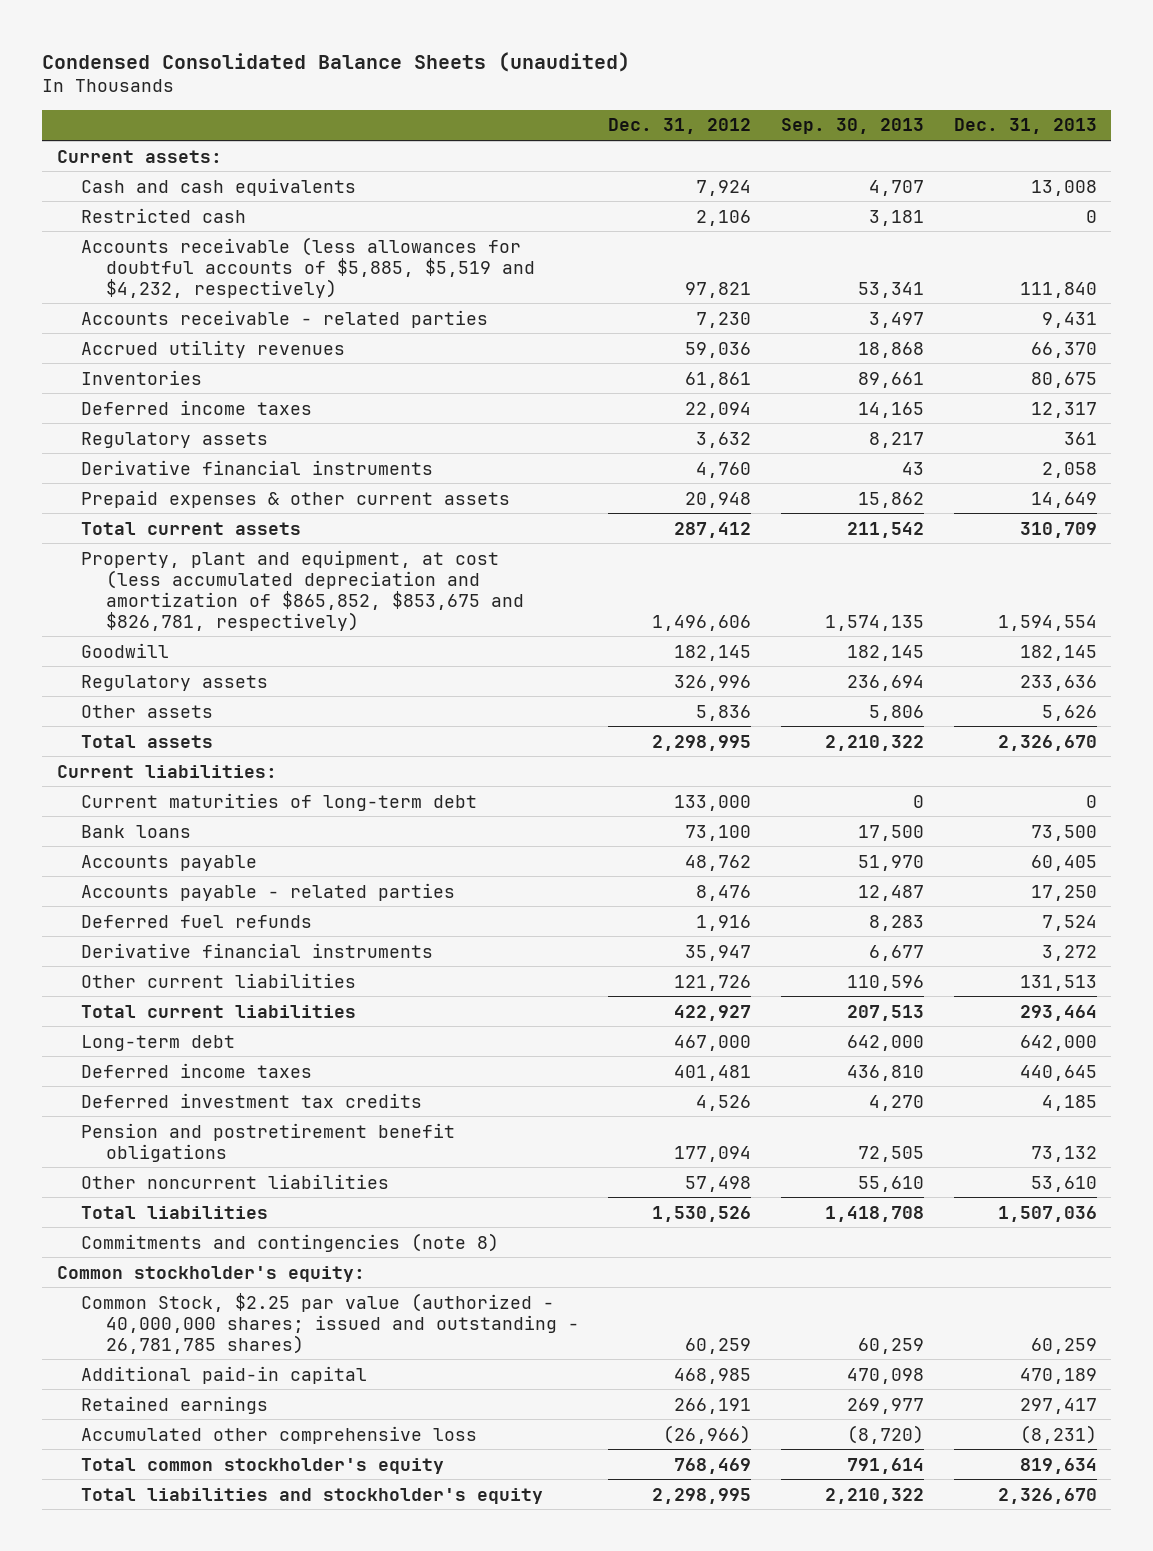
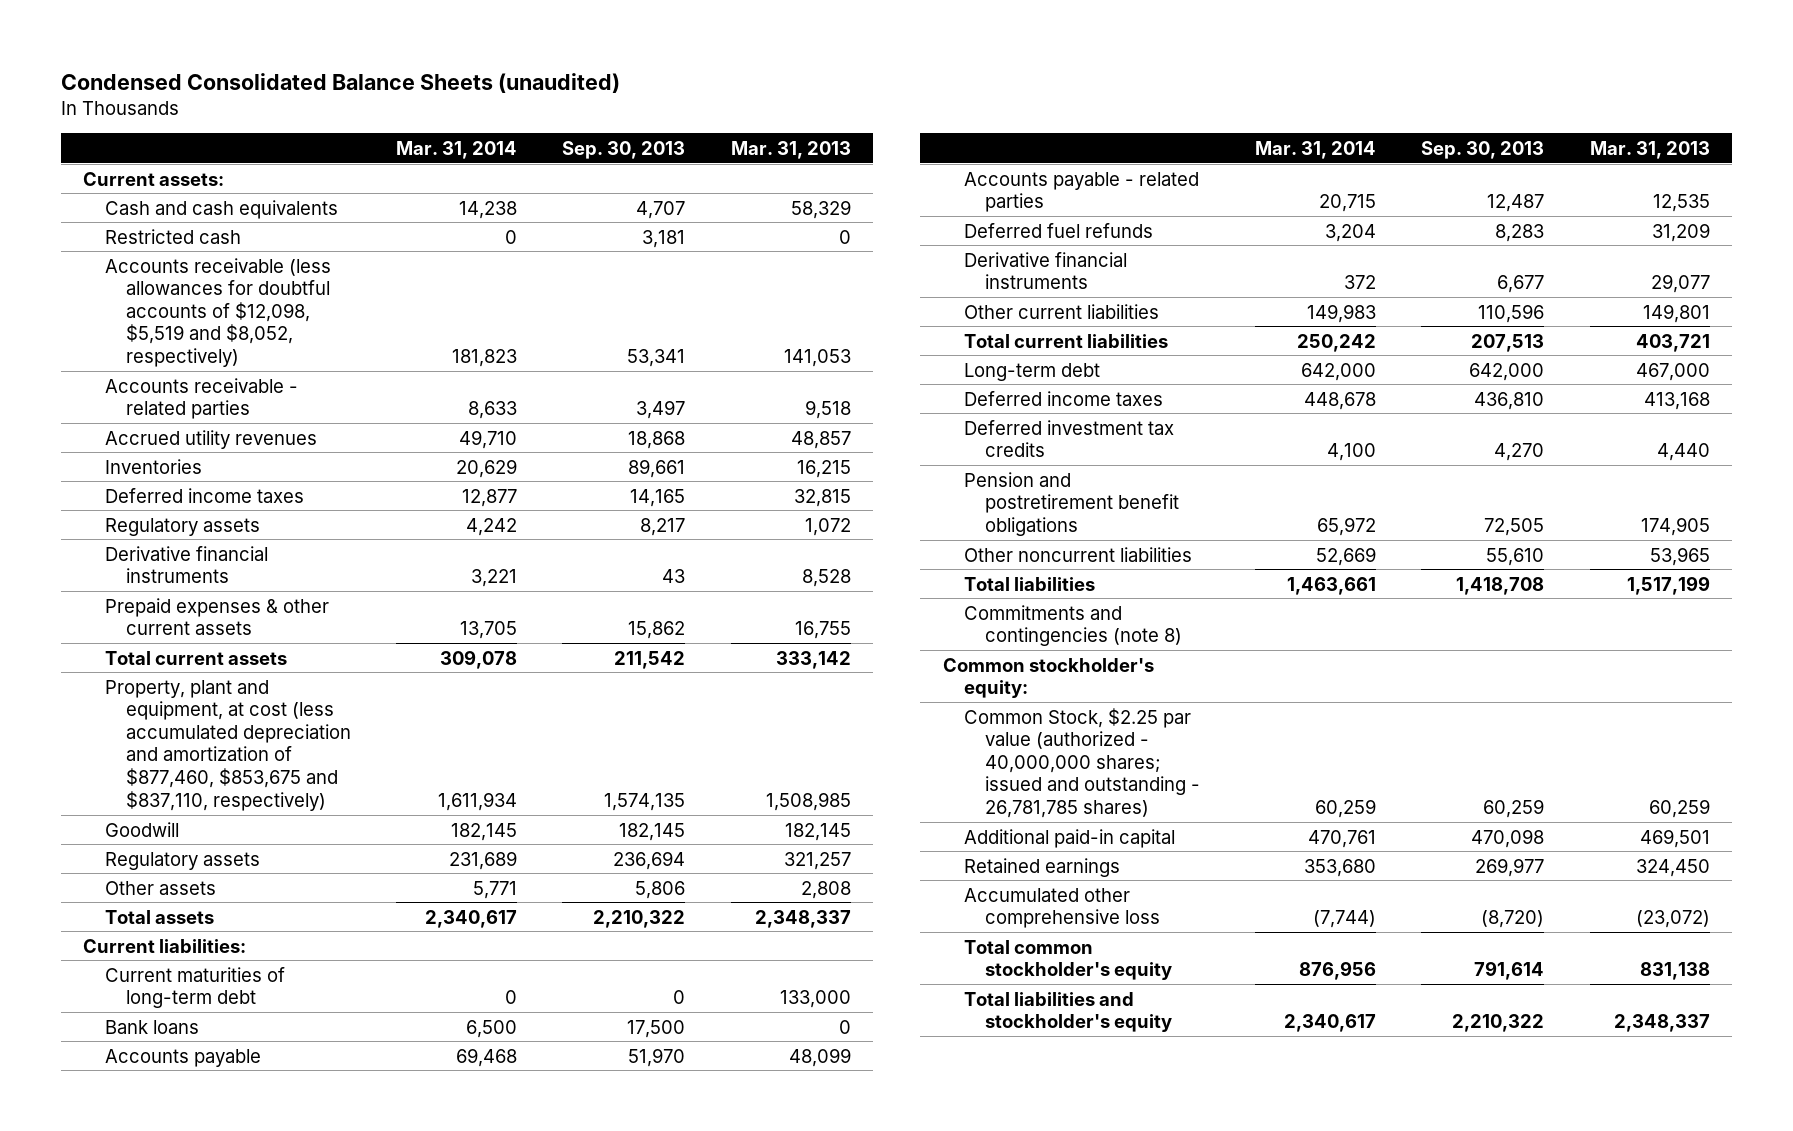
[608,118,752,135] Dec. 31, 2012 -> none
[953,118,1097,135] Dec. 31, 2013 -> none
none -> [395,140,517,159] Mar. 31, 2014
none -> [730,140,851,159] Mar. 31, 2013
[81,236,535,298] Accounts receivable (less allowances for doubtful accounts of $5,885, $5,519 and $4,232, respectively) -> [104,257,331,367] Accounts receivable (less allowances for doubtful accounts of $12,098, $5,519 and $8,052, respectively)
[81,549,524,631] Property, plant and equipment, at cost (less accumulated depreciation and amortization of $865,852, $853,675 and $826,781, respectively) -> [104,679,351,811] Property, plant and equipment, at cost (less accumulated depreciation and amortization of $877,460, $853,675 and $837,110, respectively)

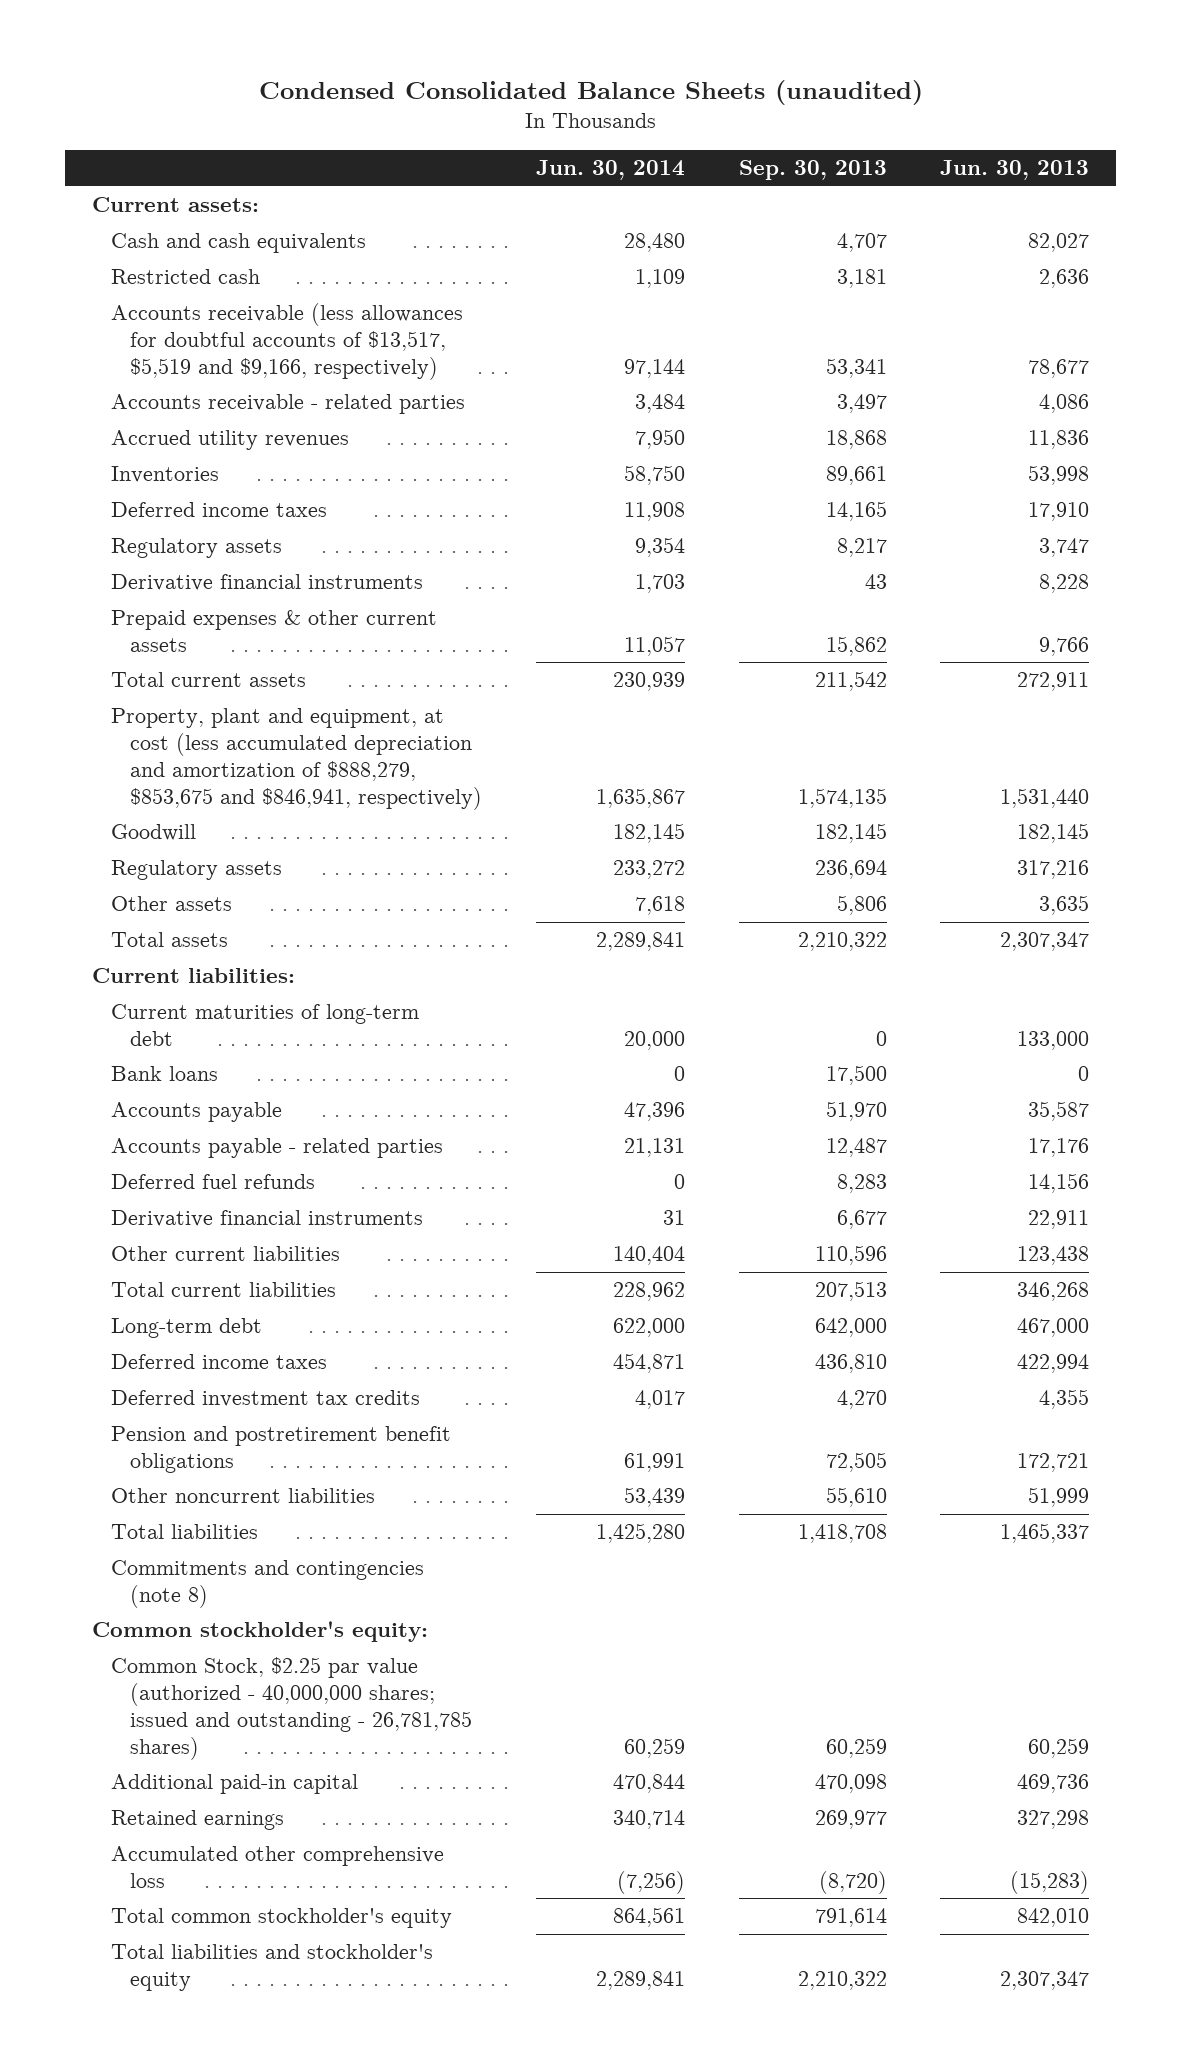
[395,140,517,159] Mar. 31, 2014 -> none
[730,140,851,159] Mar. 31, 2013 -> none
none -> [536,160,686,181] Jun. 30, 2014
none -> [940,160,1090,181] Jun. 30, 2013
[104,257,331,367] Accounts receivable (less allowances for doubtful accounts of $12,098, $5,519 and $8,052, respectively) -> [111,303,464,380] Accounts receivable (less allowances for doubtful accounts of $13,517, $5,519 and $9,166, respectively)
[104,679,351,811] Property, plant and equipment, at cost (less accumulated depreciation and amortization of $877,460, $853,675 and $837,110, respectively) -> [111,708,483,810] Property, plant and equipment, at cost (less accumulated depreciation and amortization of $888,279, $853,675 and $846,941, respectively)

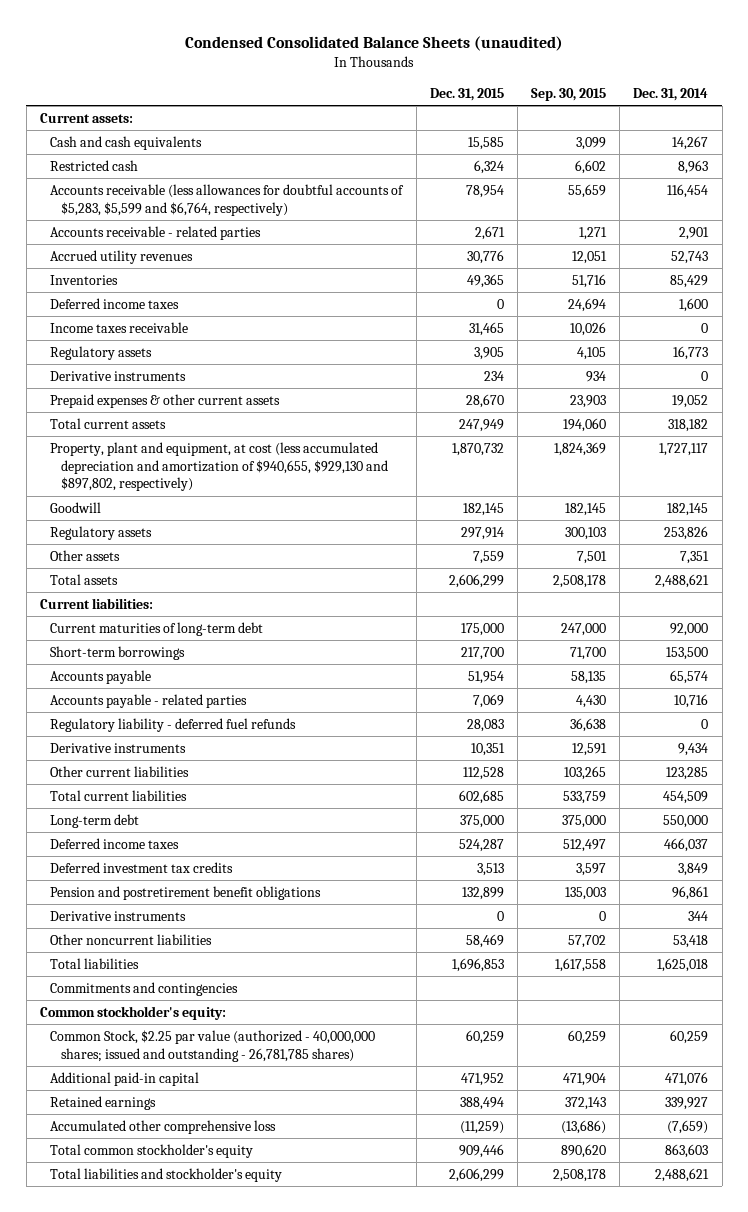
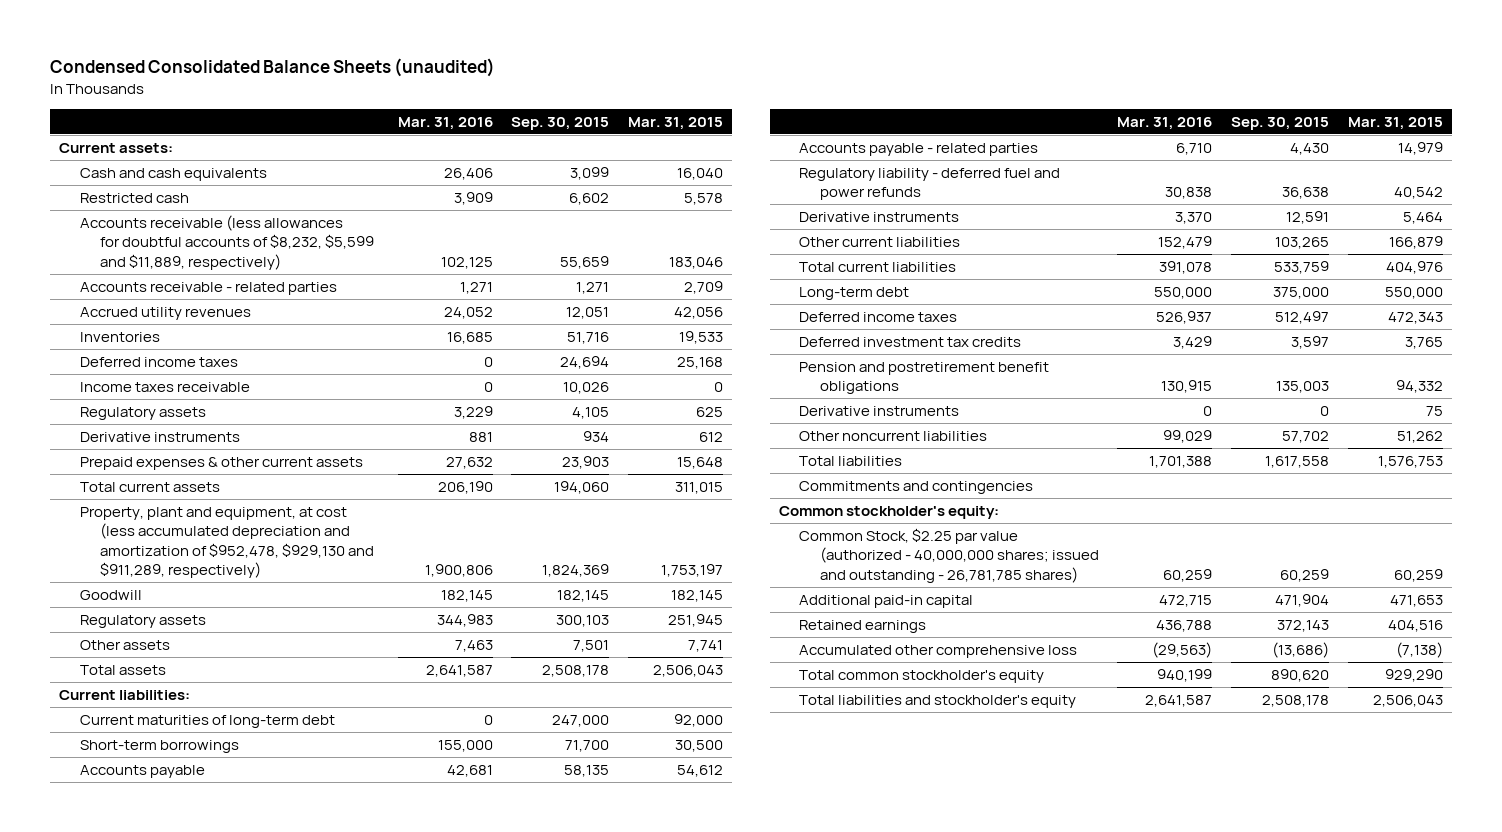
[429,87,504,101] Dec. 31, 2015 -> none
[633,87,709,101] Dec. 31, 2014 -> none
none -> [397,116,493,130] Mar. 31, 2016
none -> [627,116,723,130] Mar. 31, 2015
[50,183,405,216] Accounts receivable (less allowances for doubtful accounts of $5,283, $5,599 and $6,764, respectively) -> [79,214,375,270] Accounts receivable (less allowances for doubtful accounts of $8,232, $5,599 and $11,889, respectively)
[50,441,388,492] Property, plant and equipment, at cost (less accumulated depreciation and amortization of $940,655, $929,130 and $897,802, respectively) -> [79,506,375,578] Property, plant and equipment, at cost (less accumulated depreciation and amortization of $952,478, $929,130 and $911,289, respectively)
[50,717,297,732] Regulatory liability - deferred fuel refunds -> [799,167,1061,201] Regulatory liability - deferred fuel and power refunds

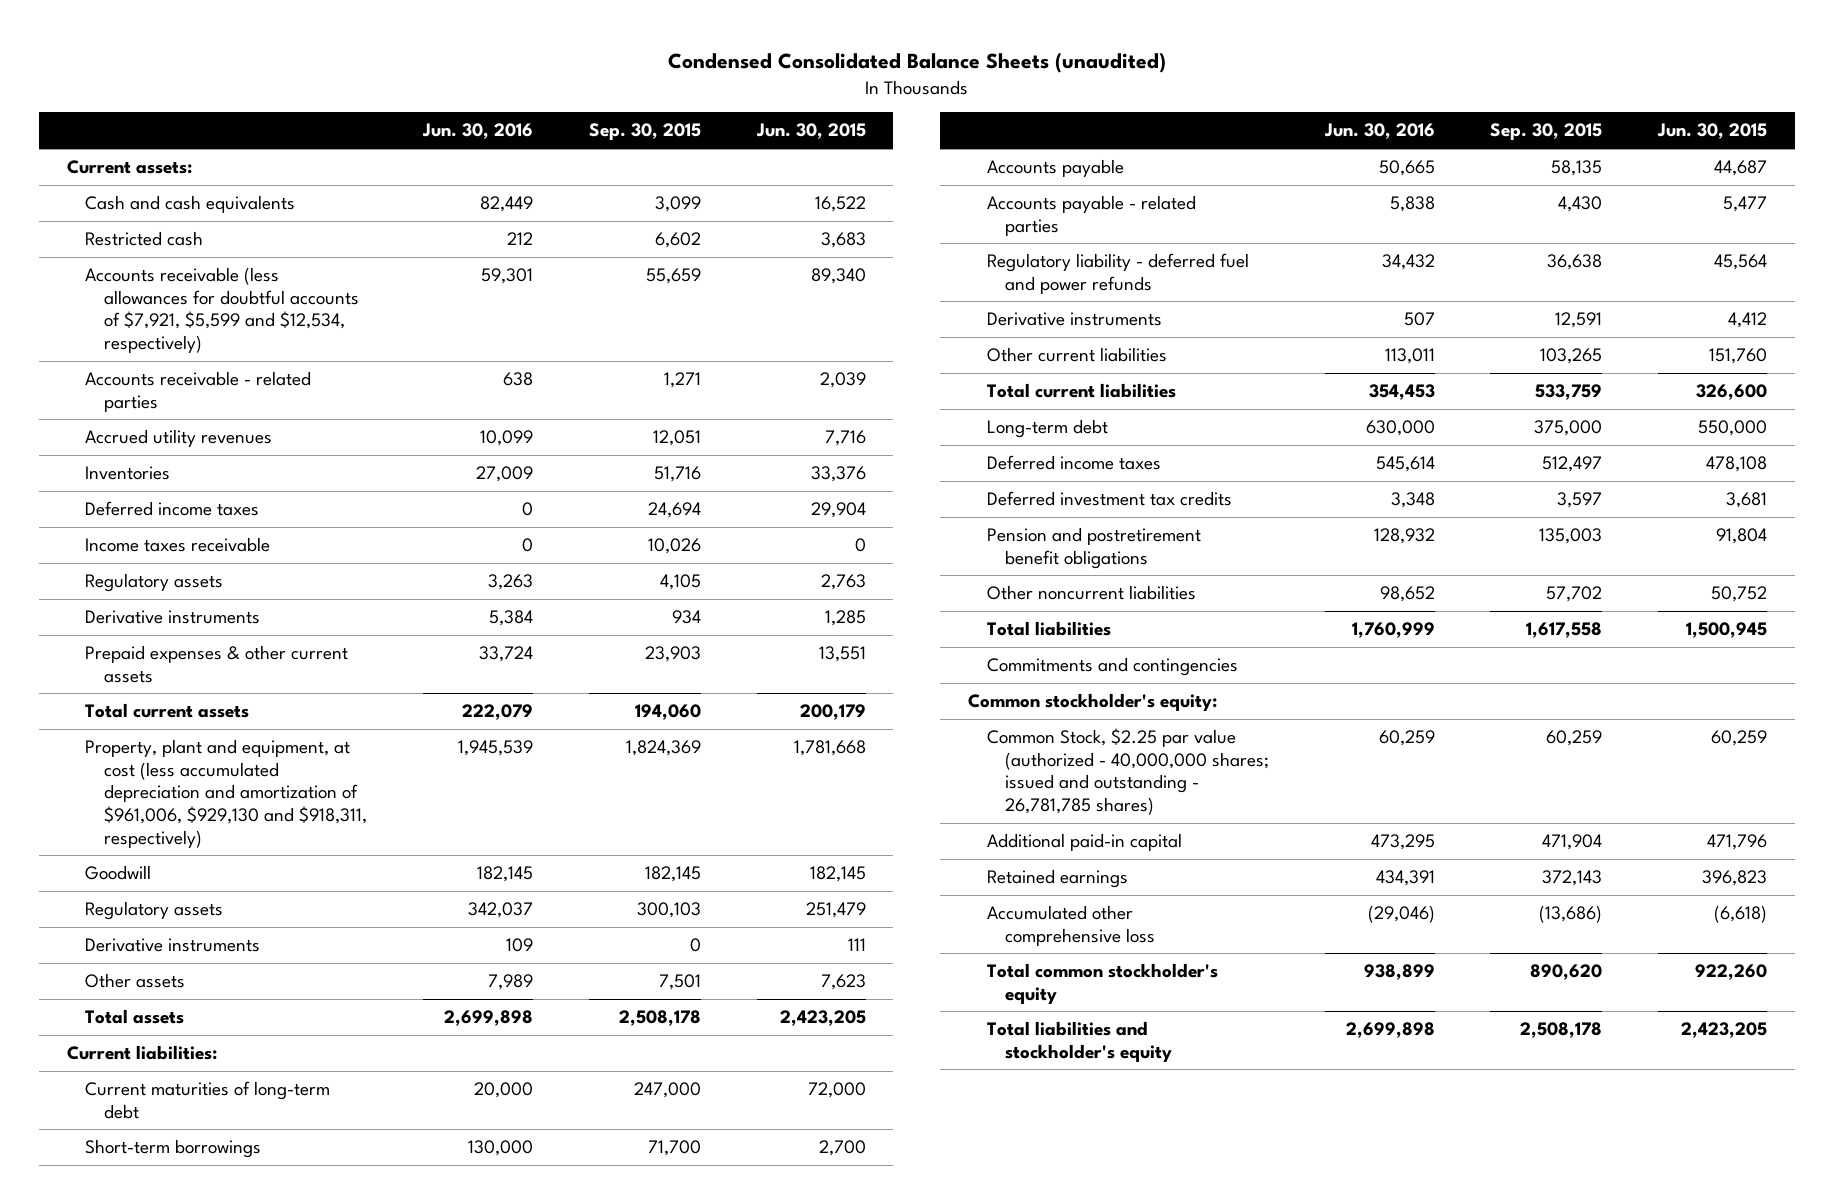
[397,116,493,130] Mar. 31, 2016 -> none
[627,116,723,130] Mar. 31, 2015 -> none
none -> [422,123,534,140] Jun. 30, 2016
none -> [755,123,866,140] Jun. 30, 2015
[79,214,375,270] Accounts receivable (less allowances for doubtful accounts of $8,232, $5,599 and $11,889, respectively) -> [85,267,359,353] Accounts receivable (less allowances for doubtful accounts of $7,921, $5,599 and $12,534, respectively)
[79,506,375,578] Property, plant and equipment, at cost (less accumulated depreciation and amortization of $952,478, $929,130 and $911,289, respectively) -> [85,739,367,848] Property, plant and equipment, at cost (less accumulated depreciation and amortization of $961,006, $929,130 and $918,311, respectively)
[799,405,960,416] Derivative instruments -> [85,938,261,953] Derivative instruments

